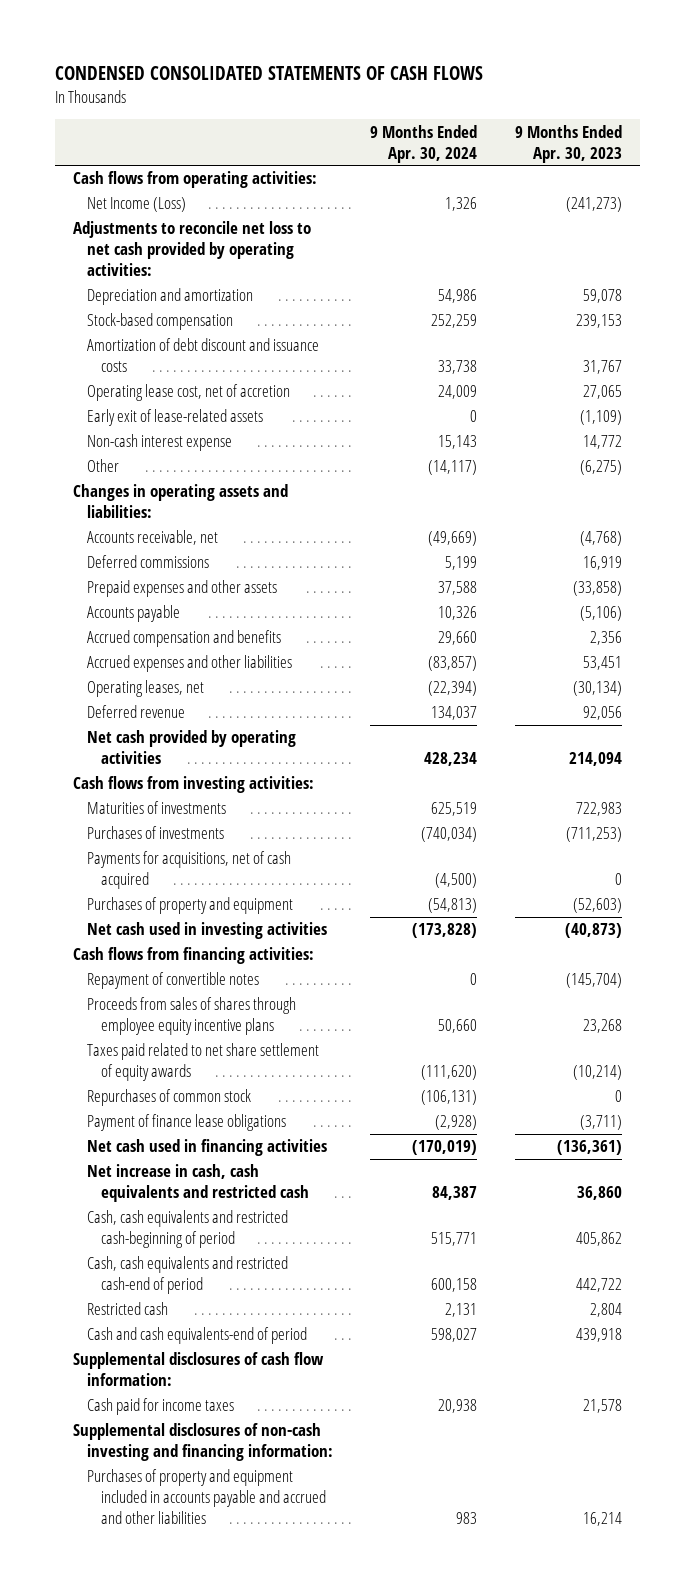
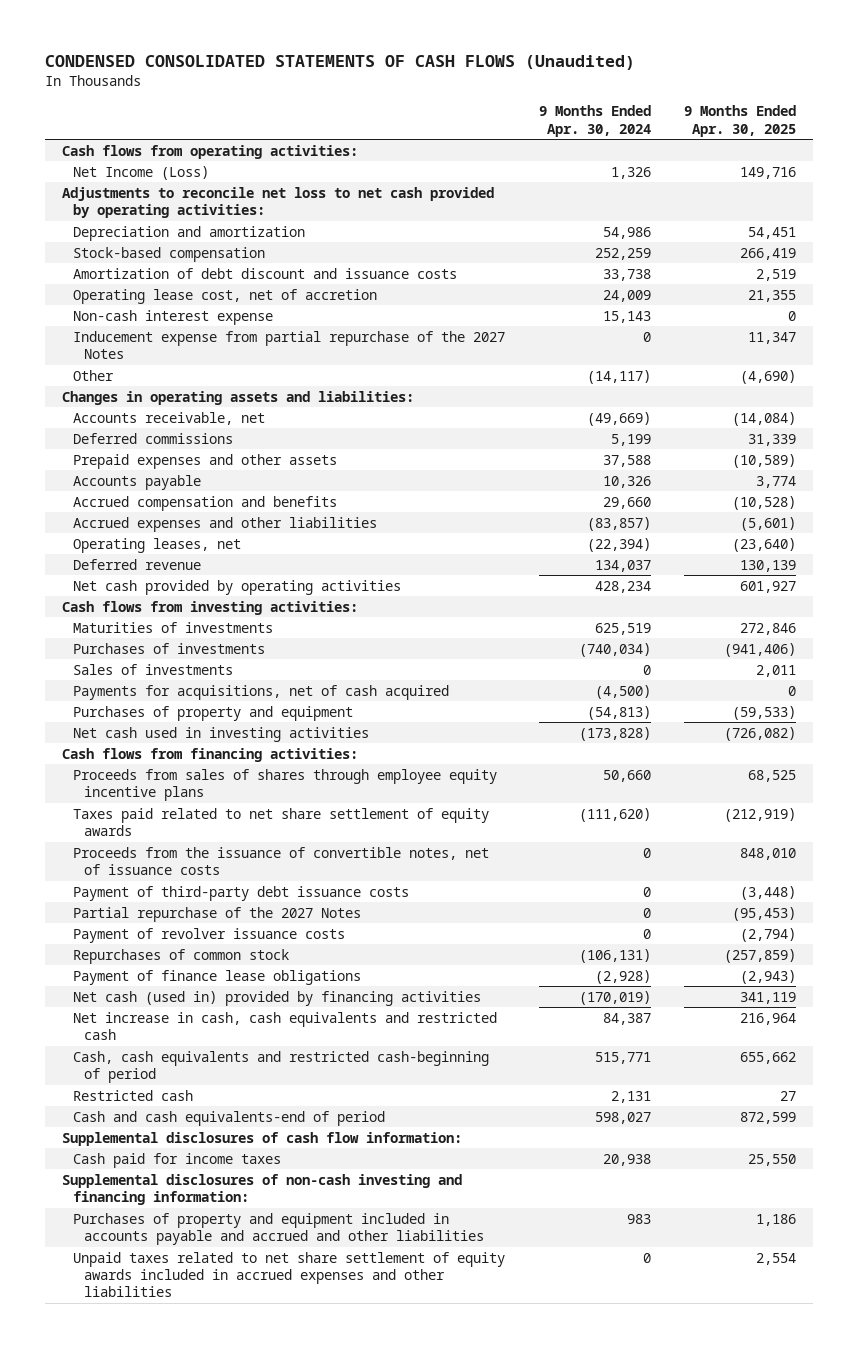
[54,66,483,81] CONDENSED CONSOLIDATED STATEMENTS OF CASH FLOWS -> [45,55,636,71] CONDENSED CONSOLIDATED STATEMENTS OF CASH FLOWS (Unaudited)
[514,124,622,163] 9 Months Ended Apr. 30, 2023 -> none
none -> [684,105,797,137] 9 Months Ended Apr. 30, 2025
[87,409,264,427] Early exit of lease-related assets -> none
none -> [73,330,506,360] Inducement expense from partial repurchase of the 2027 Notes
none -> [73,663,234,675] Sales of investments
[87,972,260,990] Repayment of convertible notes -> none
none -> [73,846,490,876] Proceeds from the issuance of convertible notes, net of issuance costs
none -> [73,885,410,901] Payment of third-party debt issuance costs
none -> [73,906,362,922] Partial repurchase of the 2027 Notes
none -> [73,927,346,943] Payment of revolver issuance costs
[87,1139,328,1157] Net cash used in financing activities -> [73,990,482,1006] Net cash (used in) provided by financing activities
[87,1256,289,1295] Cash, cash equivalents and restricted cash-end of period -> none
none -> [73,1251,506,1298] Unpaid taxes related to net share settlement of equity awards included in accrued expenses and other liabilities

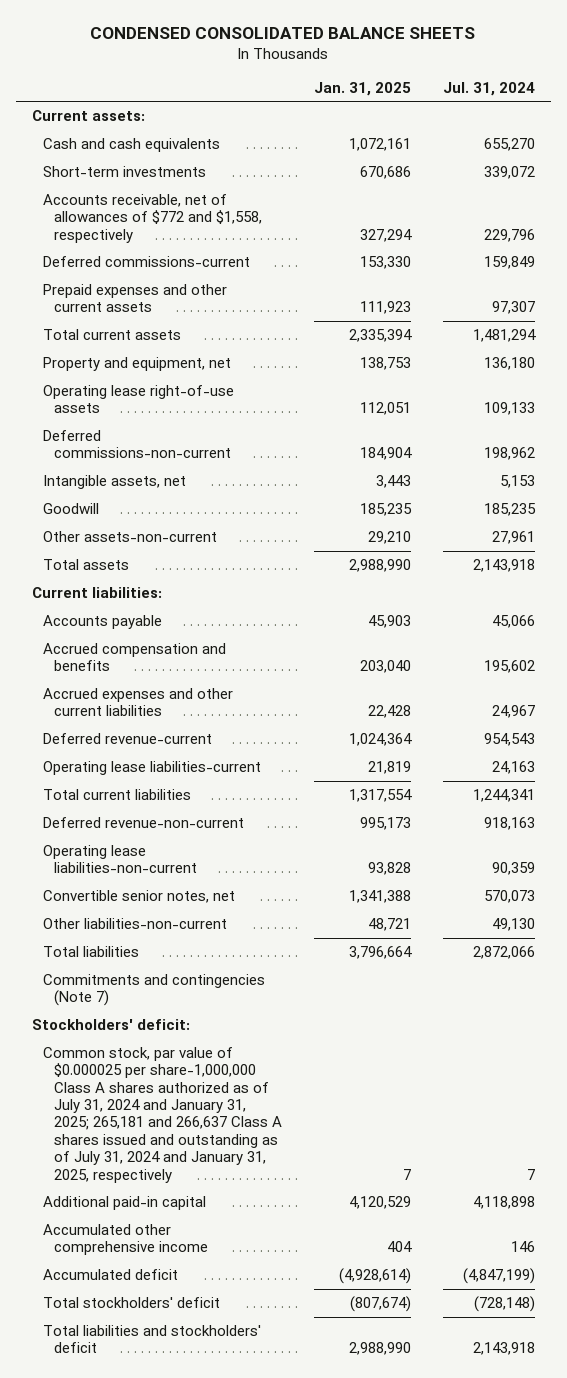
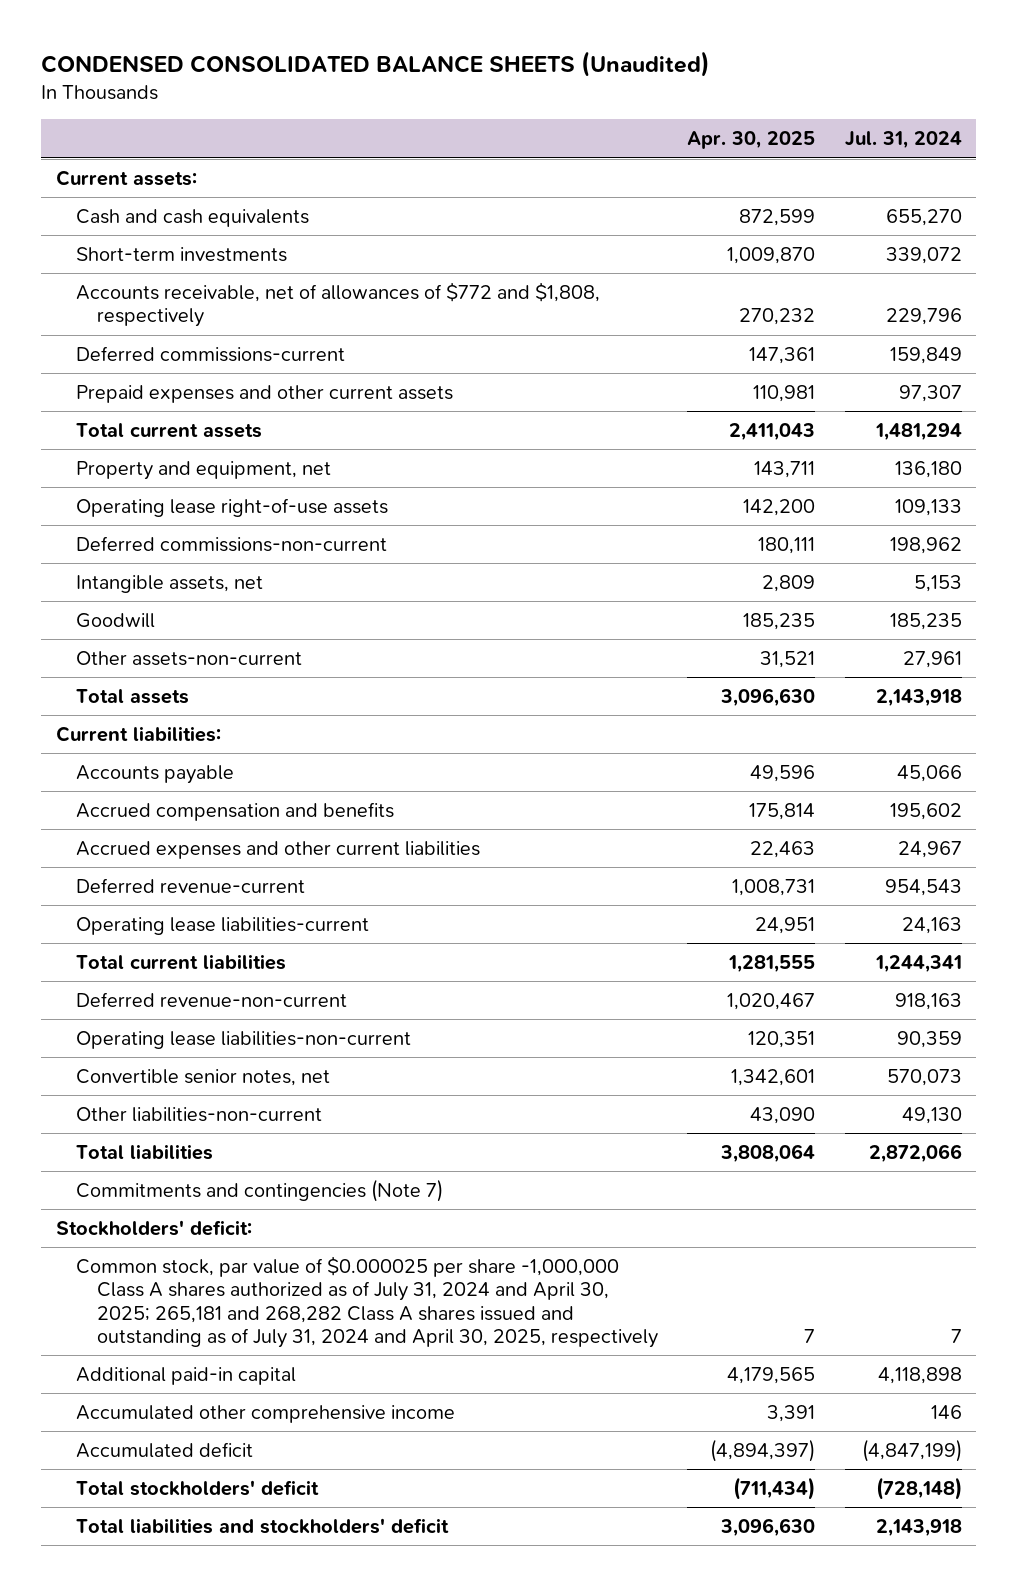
[90,26,476,39] CONDENSED CONSOLIDATED BALANCE SHEETS -> [40,51,710,78] CONDENSED CONSOLIDATED BALANCE SHEETS (Unaudited)
[313,81,411,96] Jan. 31, 2025 -> none
none -> [687,131,816,150] Apr. 30, 2025
[42,194,263,243] Accounts receivable, net of allowances of $772 and $1,558, respectively -> [76,281,601,328] Accounts receivable, net of allowances of $772 and $1,808, respectively
[42,1047,283,1183] Common stock, par value of $0.000025 per share-1,000,000 Class A shares authorized as of July 31, 2024 and January 31, 2025; 265,181 and 266,637 Class A shares issued and outstanding as of July 31, 2024 and January 31, 2025, respectively -> [76,1255,658,1349] Common stock, par value of $0.000025 per share -1,000,000 Class A shares authorized as of July 31, 2024 and April 30, 2025; 265,181 and 268,282 Class A shares issued and outstanding as of July 31, 2024 and April 30, 2025, respectively

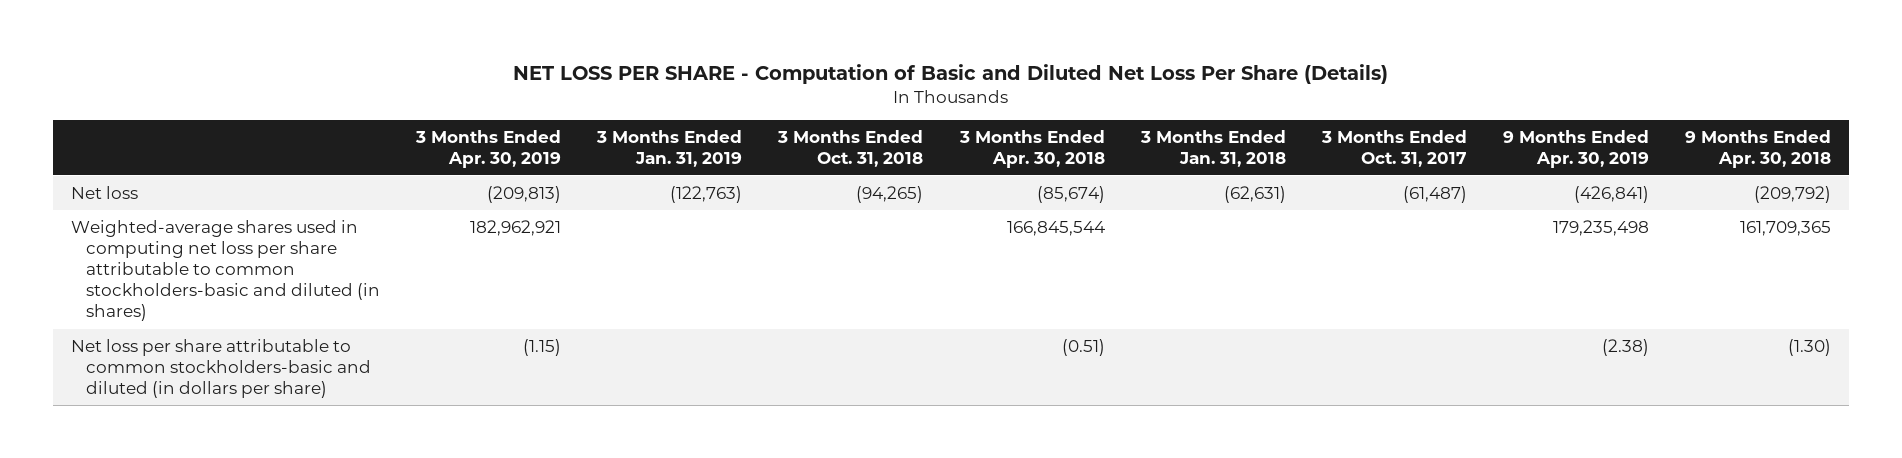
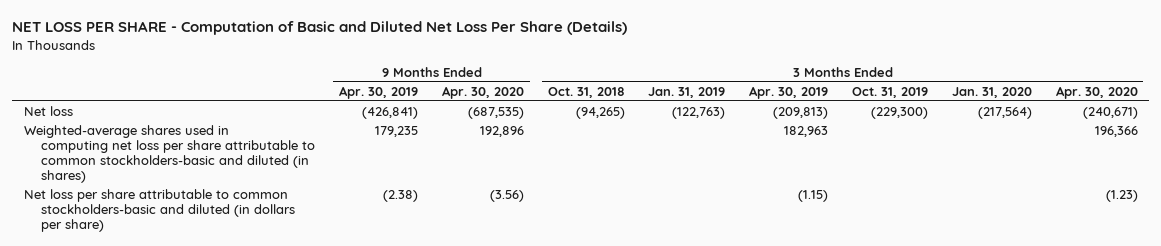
[958,129,1105,168] 3 Months Ended Apr. 30, 2018 -> none
[1139,129,1286,167] 3 Months Ended Jan. 31, 2018 -> none
[1320,129,1467,167] 3 Months Ended Oct. 31, 2017 -> none
[1684,129,1831,168] 9 Months Ended Apr. 30, 2018 -> none
none -> [441,85,524,99] Apr. 30, 2020
none -> [851,86,928,98] Oct. 31, 2019
none -> [951,86,1032,98] Jan. 31, 2020
none -> [1055,85,1138,99] Apr. 30, 2020
[470,219,562,236] 182,962,921 -> [784,126,829,138] 182,963
[1552,219,1649,236] 179,235,498 -> [375,126,419,138] 179,235

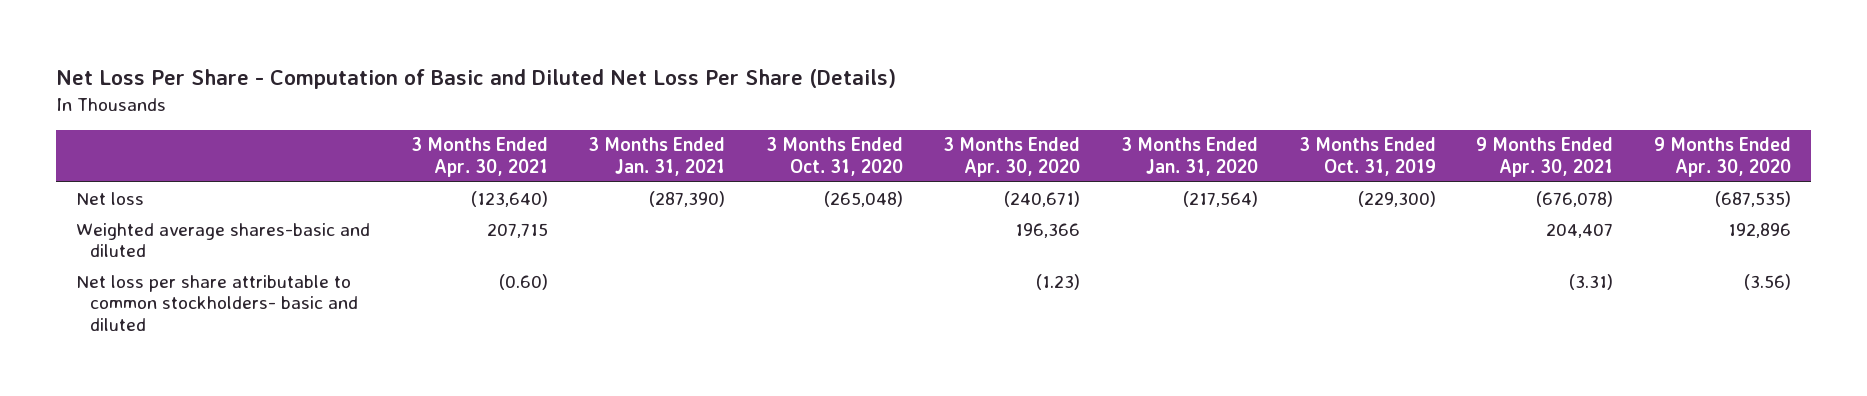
[12,21,628,36] NET LOSS PER SHARE - Computation of Basic and Diluted Net Loss Per Share (Details) -> [55,69,896,90] Net Loss Per Share - Computation of Basic and Diluted Net Loss Per Share (Details)
[339,85,419,99] Apr. 30, 2019 -> none
[547,86,625,98] Oct. 31, 2018 -> none
[648,86,726,98] Jan. 31, 2019 -> none
[749,85,829,99] Apr. 30, 2019 -> none
none -> [410,137,548,178] 3 Months Ended Apr. 30, 2021
none -> [588,137,726,177] 3 Months Ended Jan. 31, 2021
none -> [765,137,903,177] 3 Months Ended Oct. 31, 2020
none -> [1476,137,1614,178] 9 Months Ended Apr. 30, 2021
[23,125,316,184] Weighted-average shares used in computing net loss per share attributable to common stockholders-basic and diluted (in shares) -> [76,222,371,258] Weighted average shares-basic and diluted
[23,189,296,233] Net loss per share attributable to common stockholders-basic and diluted (in dollars per share) -> [76,274,359,332] Net loss per share attributable to common stockholders- basic and diluted

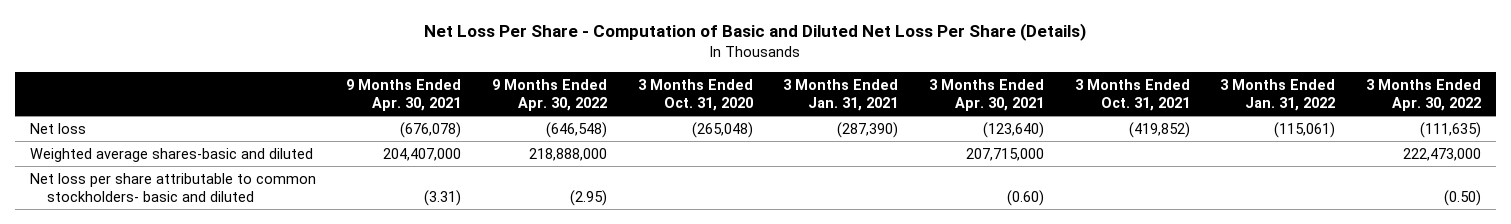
[943,137,1081,178] 3 Months Ended Apr. 30, 2020 -> none
[1121,137,1259,177] 3 Months Ended Jan. 31, 2020 -> none
[1298,137,1436,177] 3 Months Ended Oct. 31, 2019 -> none
[1653,137,1791,178] 9 Months Ended Apr. 30, 2020 -> none
none -> [492,78,608,111] 9 Months Ended Apr. 30, 2022
none -> [1074,78,1190,111] 3 Months Ended Oct. 31, 2021
none -> [1220,78,1336,111] 3 Months Ended Jan. 31, 2022
none -> [1365,78,1481,111] 3 Months Ended Apr. 30, 2022
[486,222,548,238] 207,715 -> [966,147,1045,161] 207,715,000
[1546,222,1614,238] 204,407 -> [383,147,462,161] 204,407,000

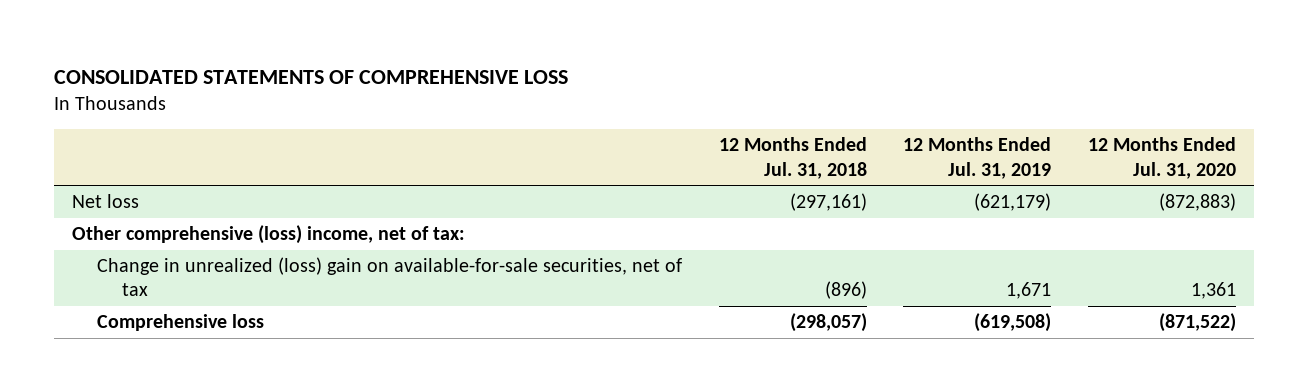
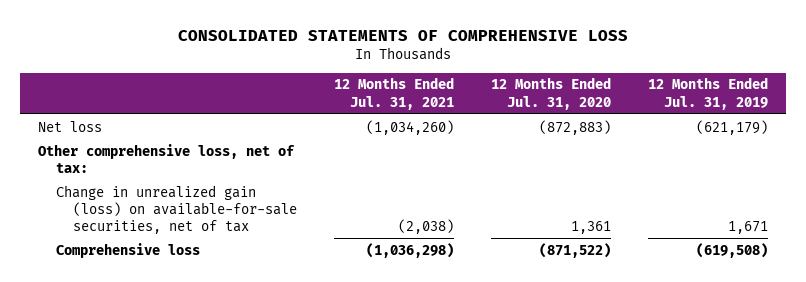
[718,137,867,179] 12 Months Ended Jul. 31, 2018 -> none
none -> [334,77,455,110] 12 Months Ended Jul. 31, 2021
[72,225,466,245] Other comprehensive (loss) income, net of tax: -> [38,143,296,173] Other comprehensive loss, net of tax:
[97,257,683,297] Change in unrealized (loss) gain on available-for-sale securities, net of tax -> [55,184,298,234] Change in unrealized gain (loss) on available-for-sale securities, net of tax

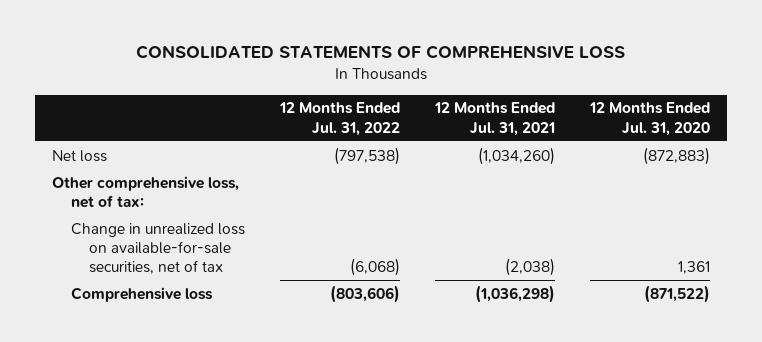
[647,77,768,110] 12 Months Ended Jul. 31, 2019 -> none
none -> [278,102,400,136] 12 Months Ended Jul. 31, 2022
[55,184,298,234] Change in unrealized gain (loss) on available-for-sale securities, net of tax -> [70,222,245,275] Change in unrealized loss on available-for-sale securities, net of tax

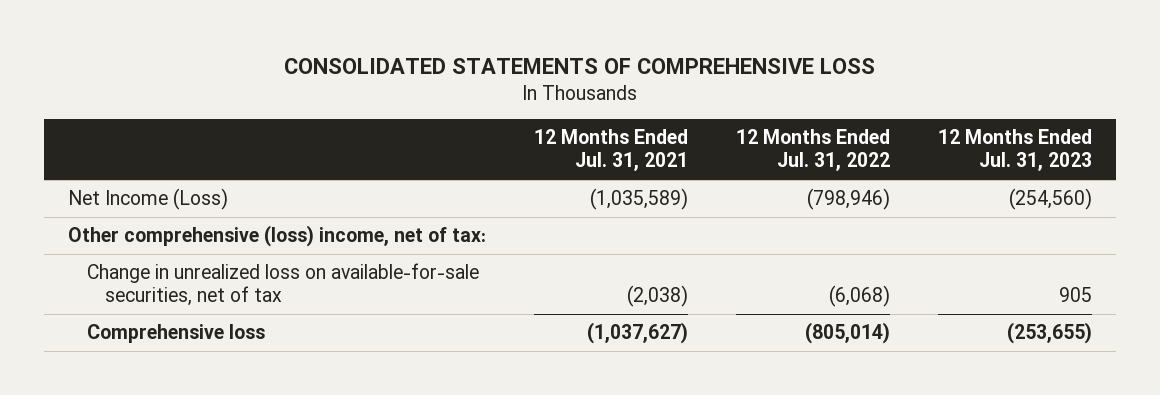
[588,102,710,136] 12 Months Ended Jul. 31, 2020 -> none
none -> [938,129,1093,172] 12 Months Ended Jul. 31, 2023
[52,149,108,162] Net loss -> [67,188,228,211] Net Income (Loss)
[333,146,400,165] (797,538) -> [807,188,891,211] (798,946)
[477,146,555,165] (1,034,260) -> [590,188,689,211] (1,035,589)
[52,175,240,208] Other comprehensive loss, net of tax: -> [67,225,486,248] Other comprehensive (loss) income, net of tax:
[329,284,400,303] (803,606) -> [805,322,891,345] (805,014)
[474,284,555,303] (1,036,298) -> [587,322,689,345] (1,037,627)

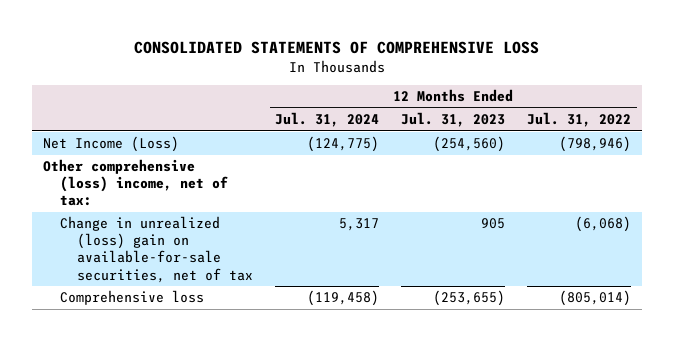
[534,129,689,172] 12 Months Ended Jul. 31, 2021 -> none
none -> [275,112,380,128] Jul. 31, 2024
[86,263,479,307] Change in unrealized loss on available-for-sale securities, net of tax -> [59,216,253,283] Change in unrealized (loss) gain on available-for-sale securities, net of tax

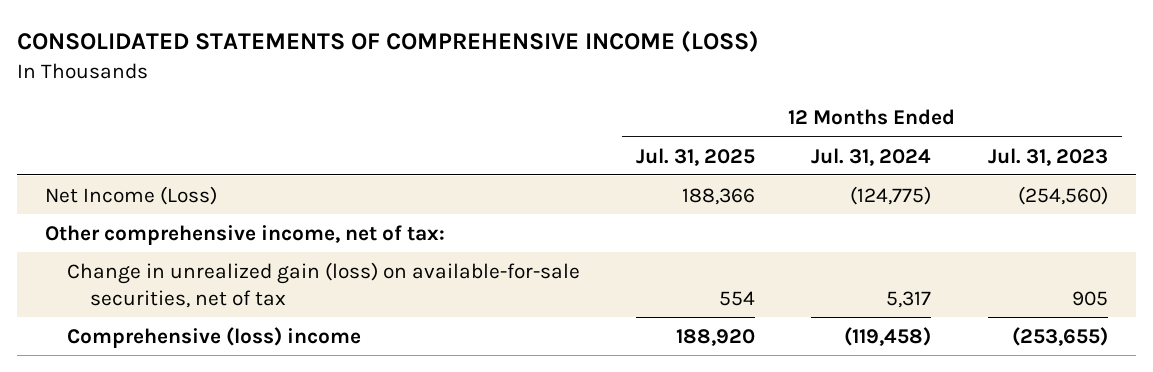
[133,40,539,54] CONSOLIDATED STATEMENTS OF COMPREHENSIVE LOSS -> [16,30,759,53] CONSOLIDATED STATEMENTS OF COMPREHENSIVE INCOME (LOSS)
[527,112,632,128] Jul. 31, 2022 -> none
none -> [636,147,756,166] Jul. 31, 2025
[42,159,228,207] Other comprehensive (loss) income, net of tax: -> [44,224,445,245] Other comprehensive income, net of tax:
[59,216,253,283] Change in unrealized (loss) gain on available-for-sale securities, net of tax -> [67,261,581,308] Change in unrealized gain (loss) on available-for-sale securities, net of tax
[59,290,204,306] Comprehensive loss -> [67,326,362,348] Comprehensive (loss) income

